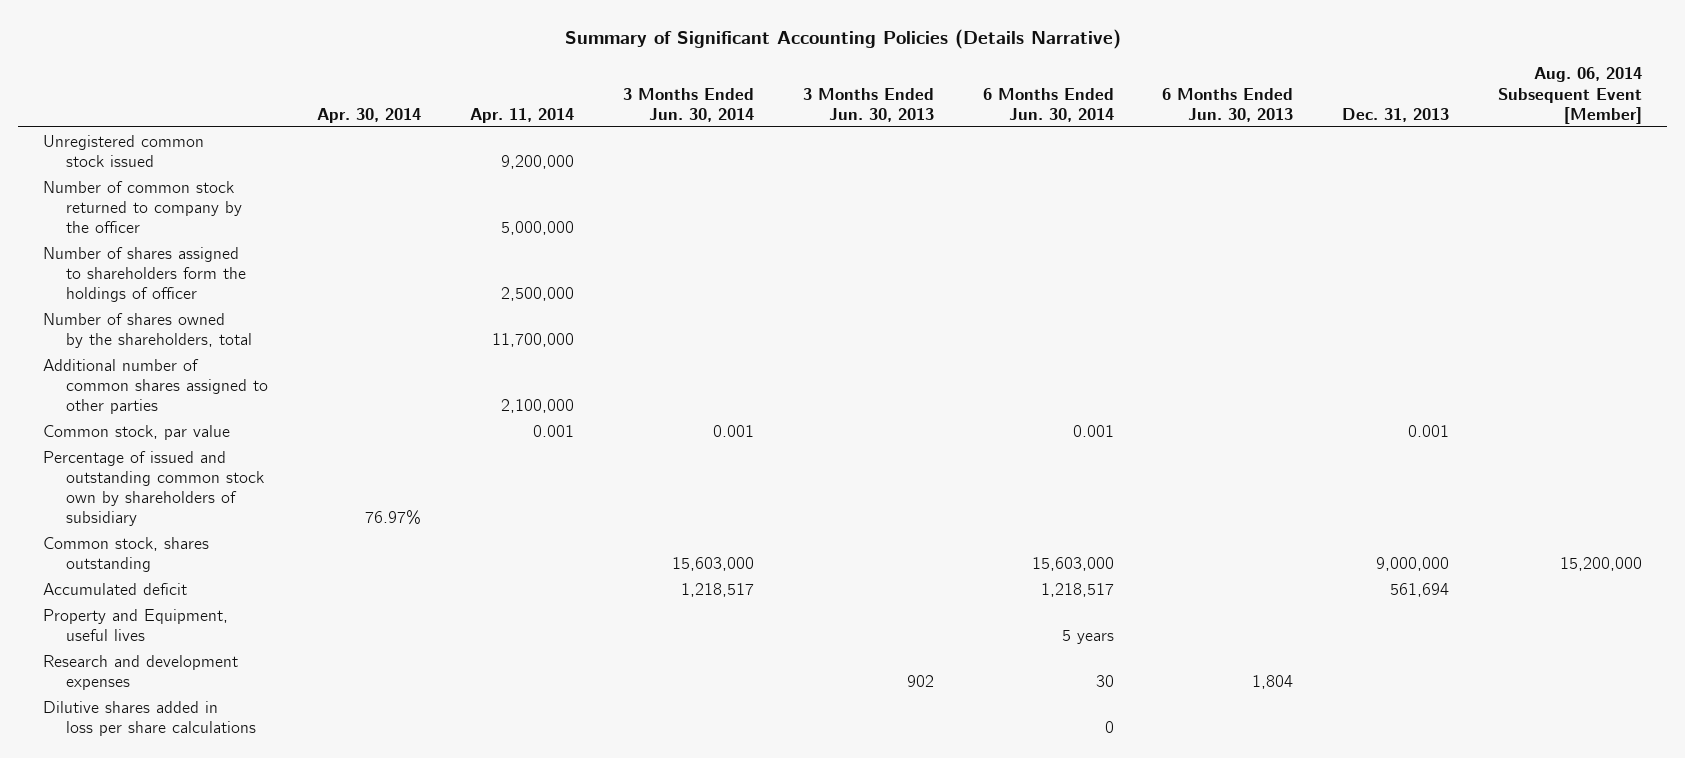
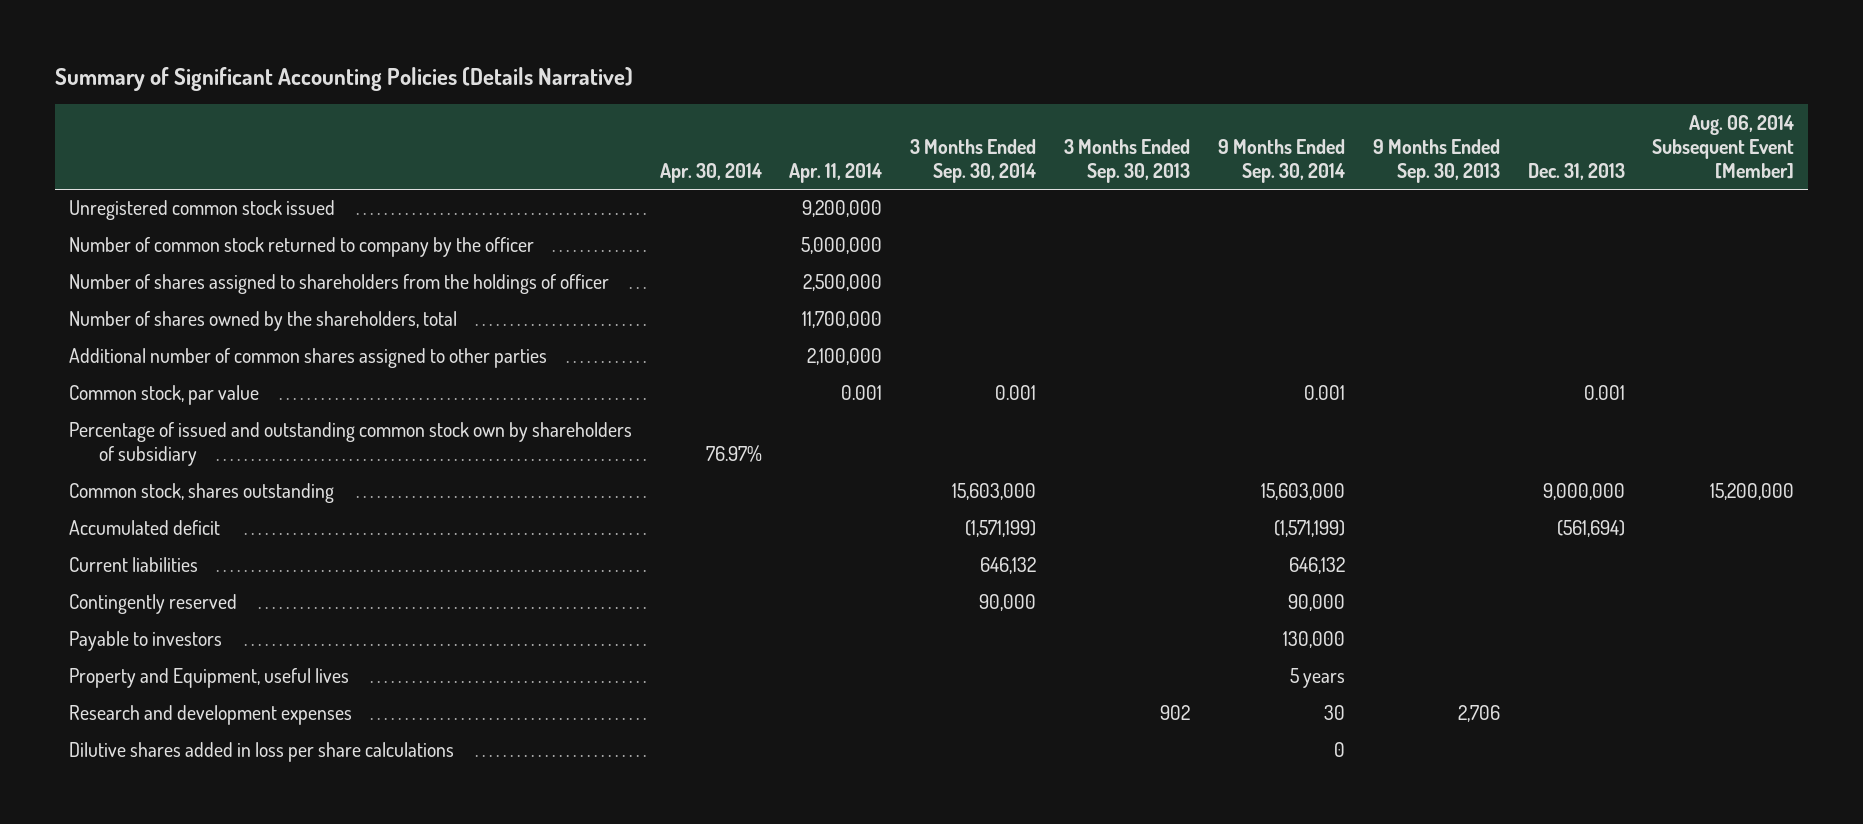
[622,87,754,122] 3 Months Ended Jun. 30, 2014 -> none
[802,87,934,122] 3 Months Ended Jun. 30, 2013 -> none
[982,87,1114,122] 6 Months Ended Jun. 30, 2014 -> none
[1162,87,1294,122] 6 Months Ended Jun. 30, 2013 -> none
none -> [910,138,1037,183] 3 Months Ended Sep. 30, 2014
none -> [1064,138,1191,183] 3 Months Ended Sep. 30, 2013
none -> [1217,138,1345,183] 9 Months Ended Sep. 30, 2014
none -> [1372,138,1500,183] 9 Months Ended Sep. 30, 2013
[42,246,246,302] Number of shares assigned to shareholders form the holdings of officer -> [68,274,609,295] Number of shares assigned to shareholders from the holdings of officer
[1390,582,1450,597] 561,694 -> [1556,520,1625,538] (561,694)
none -> [68,557,198,573] Current liabilities
none -> [68,594,237,615] Contingently reserved
none -> [68,631,222,652] Payable to investors

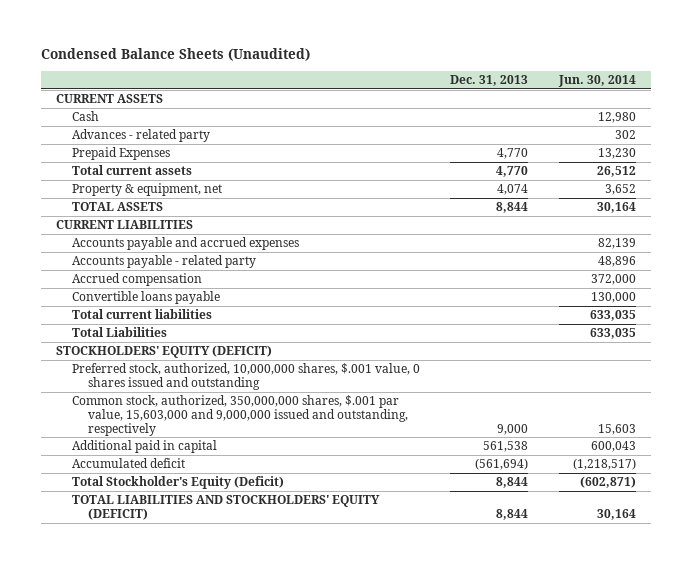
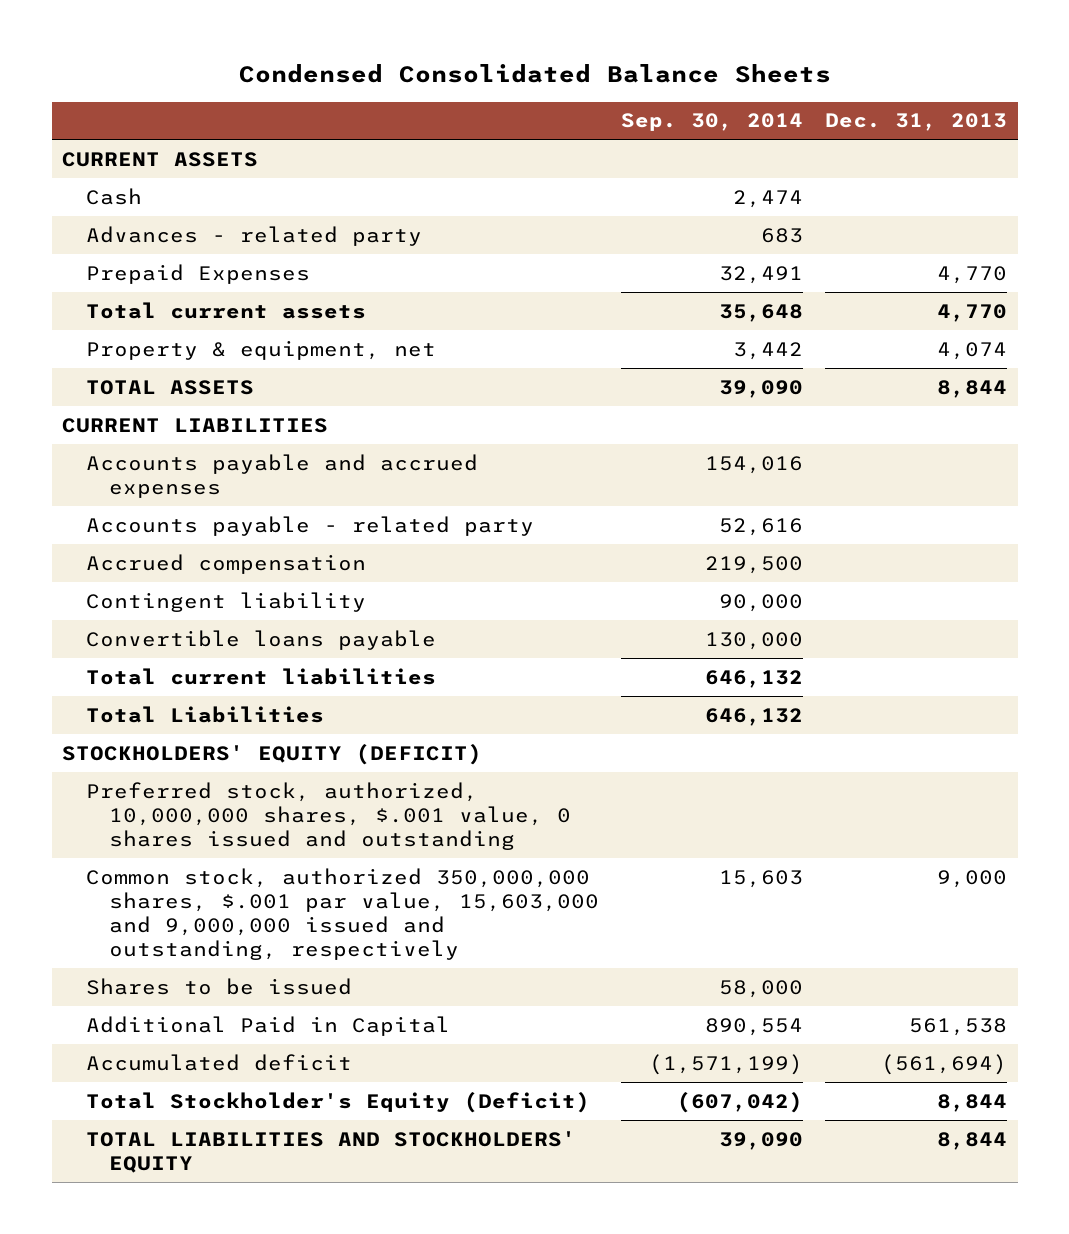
[40,48,310,62] Condensed Balance Sheets (Unaudited) -> [238,63,831,83] Condensed Consolidated Balance Sheets
[557,75,636,88] Jun. 30, 2014 -> none
none -> [620,113,803,132] Sep. 30, 2014
none -> [85,591,366,612] Contingent liability
[71,395,408,436] Common stock, authorized, 350,000,000 shares, $.001 par value, 15,603,000 and 9,000,000 issued and outstanding, respectively -> [85,867,600,961] Common stock, authorized 350,000,000 shares, $.001 par value, 15,603,000 and 9,000,000 issued and outstanding, respectively
none -> [85,977,352,995] Shares to be issued
[71,440,217,454] Additional paid in capital -> [85,1015,450,1036] Additional Paid in Capital
[71,495,380,520] TOTAL LIABILITIES AND STOCKHOLDERS' EQUITY (DEFICIT) -> [85,1130,576,1174] TOTAL LIABILITIES AND STOCKHOLDERS' EQUITY

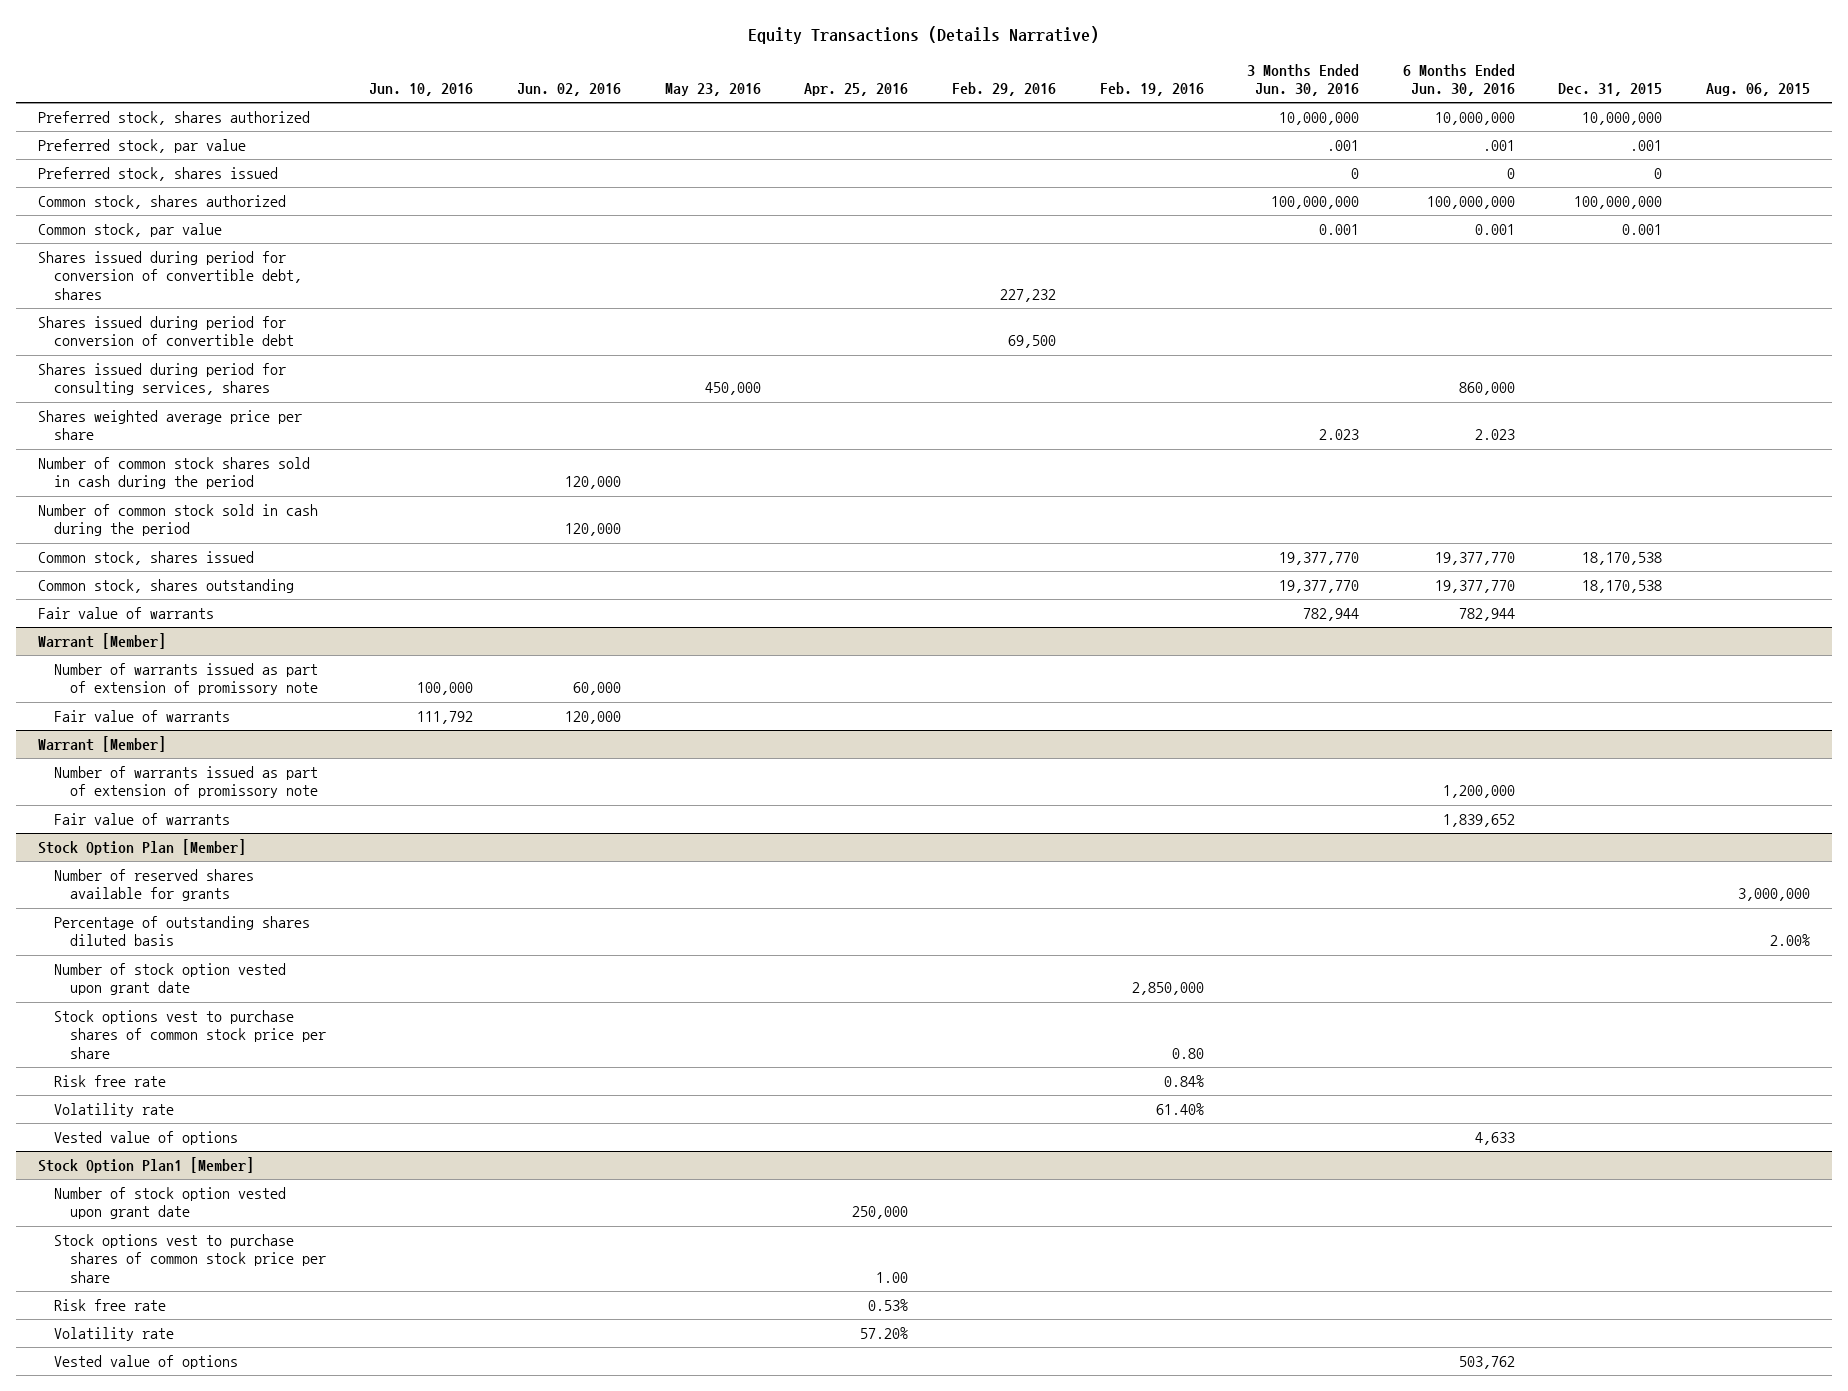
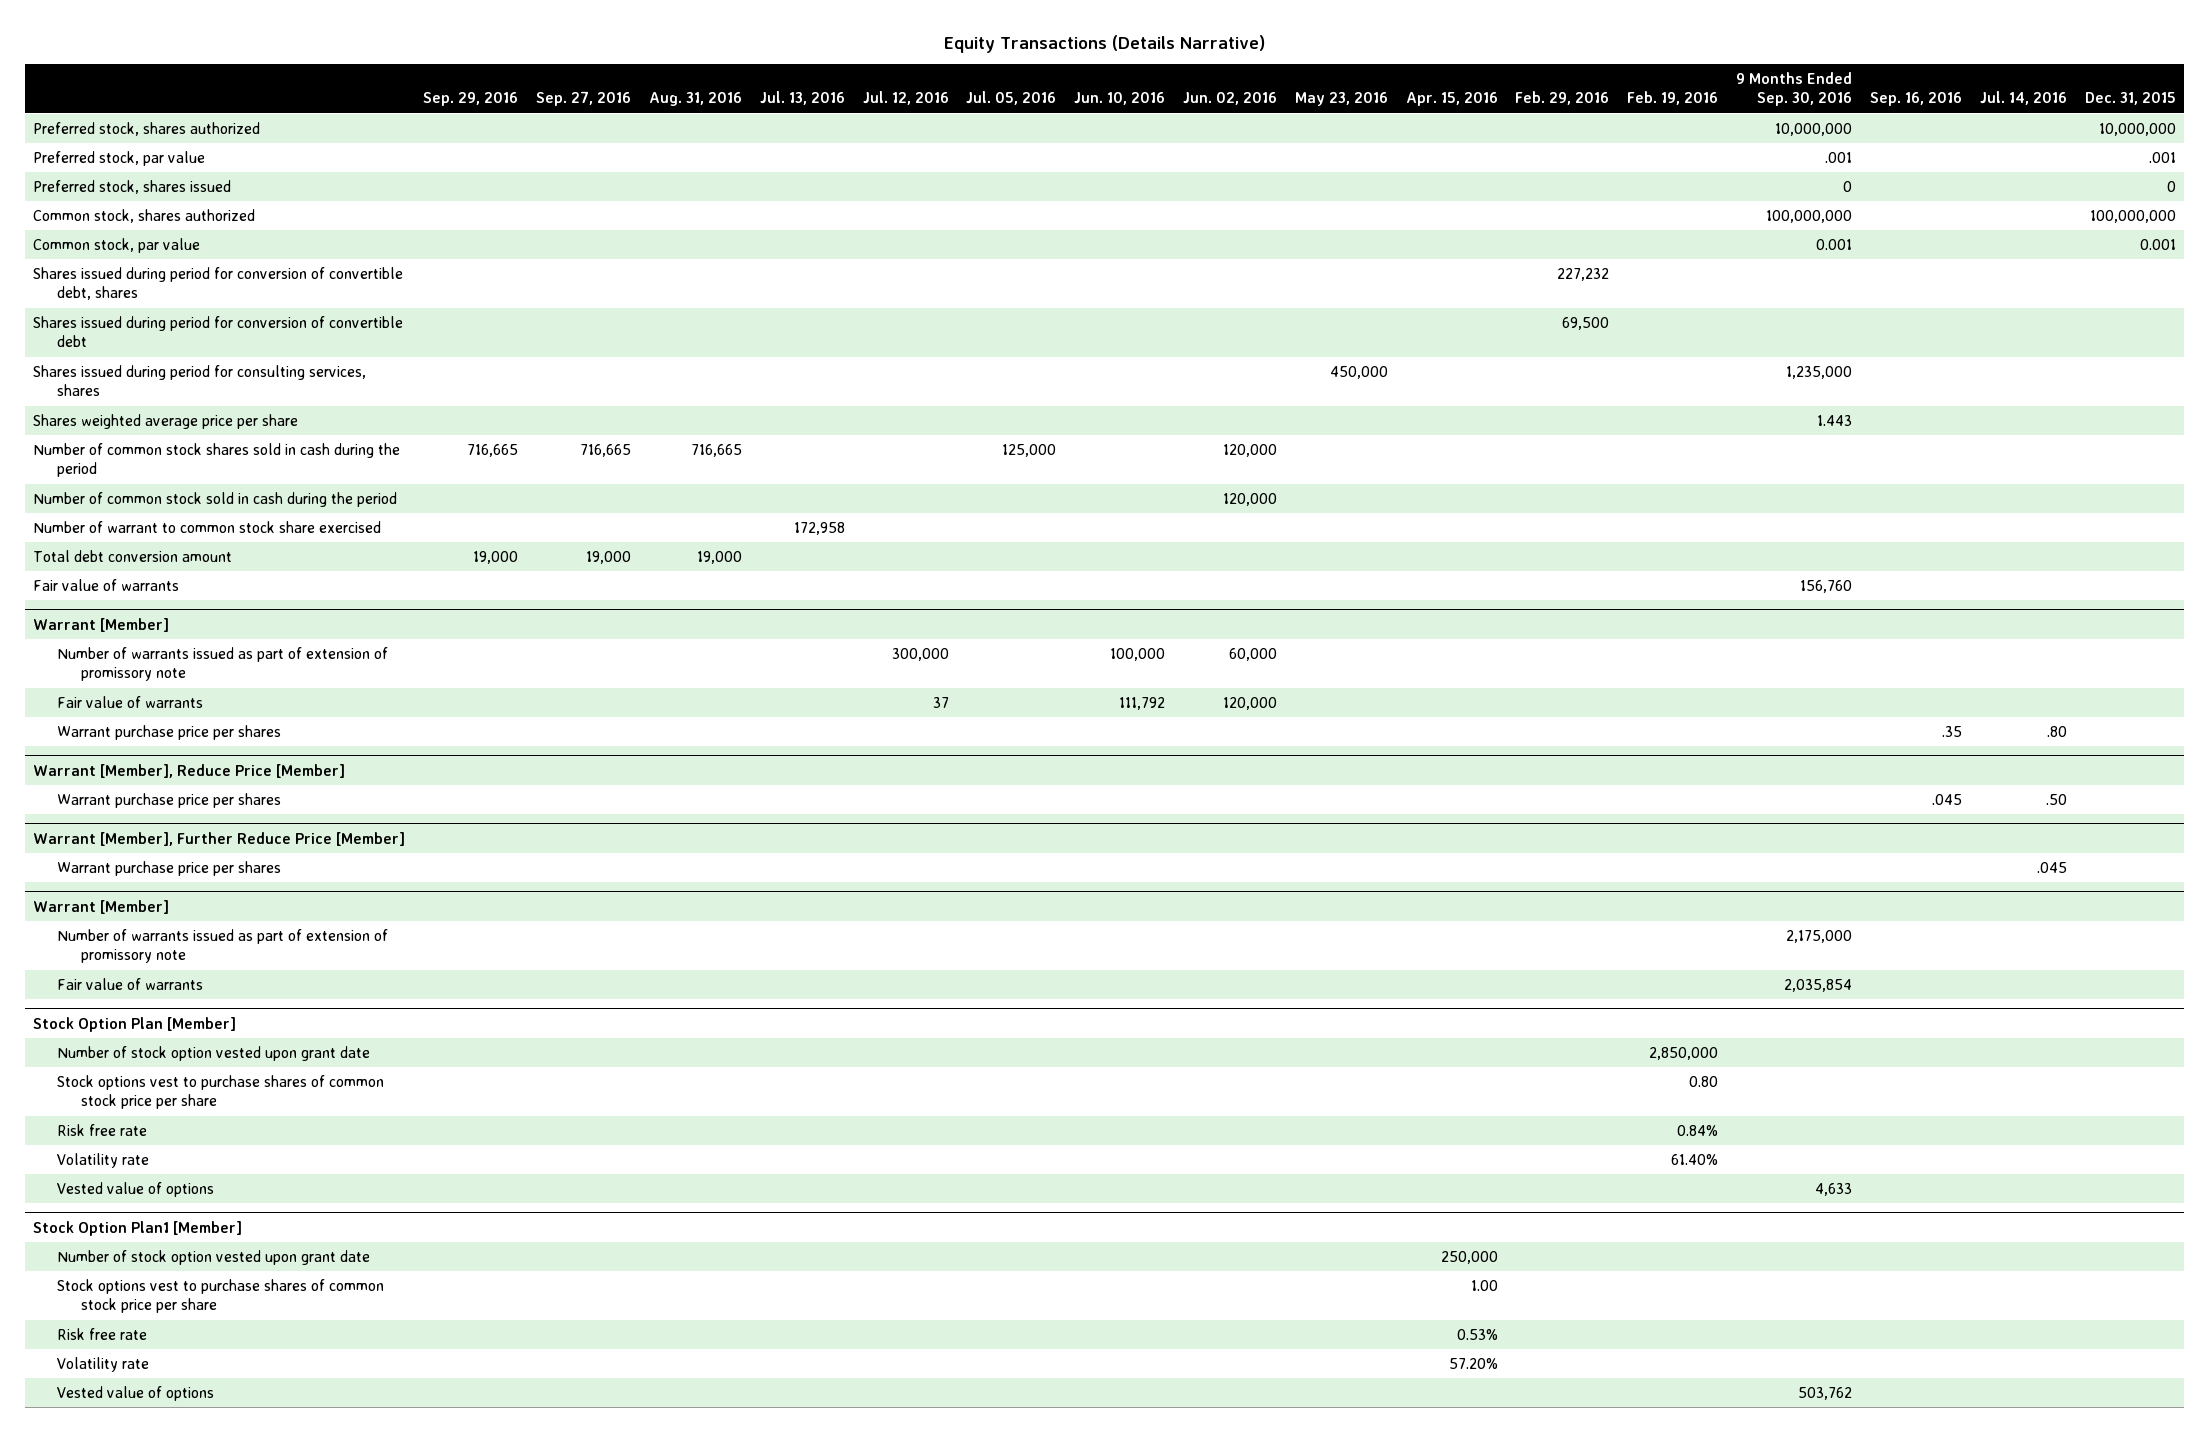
[804,82,909,96] Apr. 25, 2016 -> none
[1247,63,1360,96] 3 Months Ended Jun. 30, 2016 -> none
[1402,63,1515,96] 6 Months Ended Jun. 30, 2016 -> none
[1706,82,1811,96] Aug. 06, 2015 -> none
none -> [423,92,519,107] Sep. 29, 2016
none -> [536,91,632,107] Sep. 27, 2016
none -> [648,92,742,107] Aug. 31, 2016
none -> [759,91,845,106] Jul. 13, 2016
none -> [862,91,949,106] Jul. 12, 2016
none -> [966,91,1057,106] Jul. 05, 2016
none -> [1405,92,1498,107] Apr. 15, 2016
none -> [1736,72,1853,107] 9 Months Ended Sep. 30, 2016
none -> [1869,92,1962,107] Sep. 16, 2016
none -> [1979,91,2067,106] Jul. 14, 2016
[37,551,254,566] Common stock, shares issued -> none
[37,579,294,594] Common stock, shares outstanding -> none
none -> [33,520,382,533] Number of warrant to common stock share exercised
none -> [33,549,233,562] Total debt conversion amount
none -> [57,724,282,740] Warrant purchase price per shares
none -> [33,763,346,778] Warrant [Member], Reduce Price [Member]
none -> [57,792,282,808] Warrant purchase price per shares
none -> [33,831,406,846] Warrant [Member], Further Reduce Price [Member]
none -> [57,860,282,876] Warrant purchase price per shares
[53,869,254,902] Number of reserved shares available for grants -> none
[53,916,310,947] Percentage of outstanding shares diluted basis -> none

